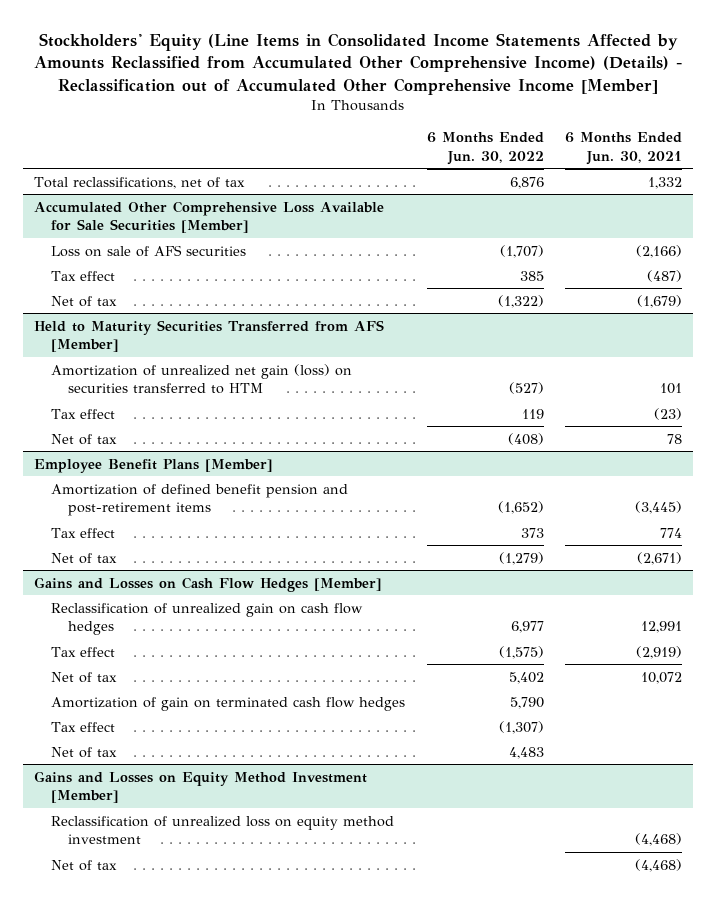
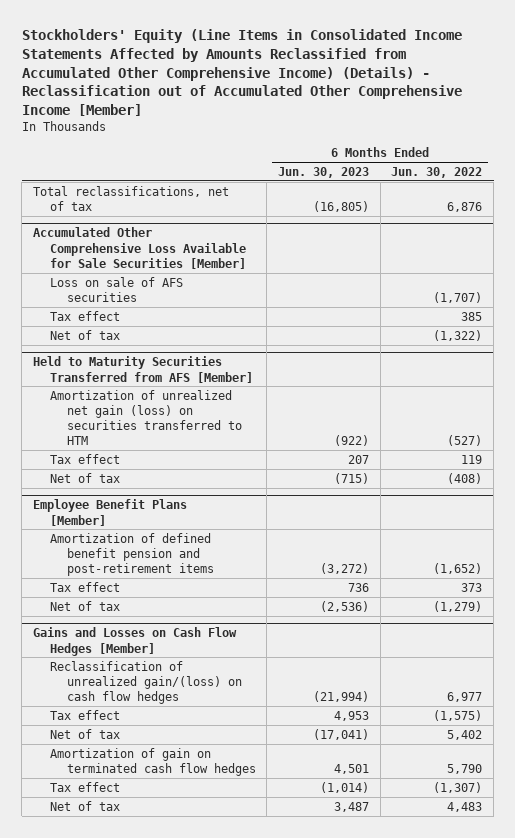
[565,132,683,165] 6 Months Ended Jun. 30, 2021 -> none
none -> [278,166,370,178] Jun. 30, 2023
[51,602,364,636] Reclassification of unrealized gain on cash flow hedges -> [49,660,242,705] Reclassification of unrealized gain/(loss) on cash flow hedges
[34,770,368,804] Gains and Losses on Equity Method Investment [Member] -> none
[51,815,395,845] Reclassification of unrealized loss on equity method investment -> none
[51,859,118,871] Net of tax -> none

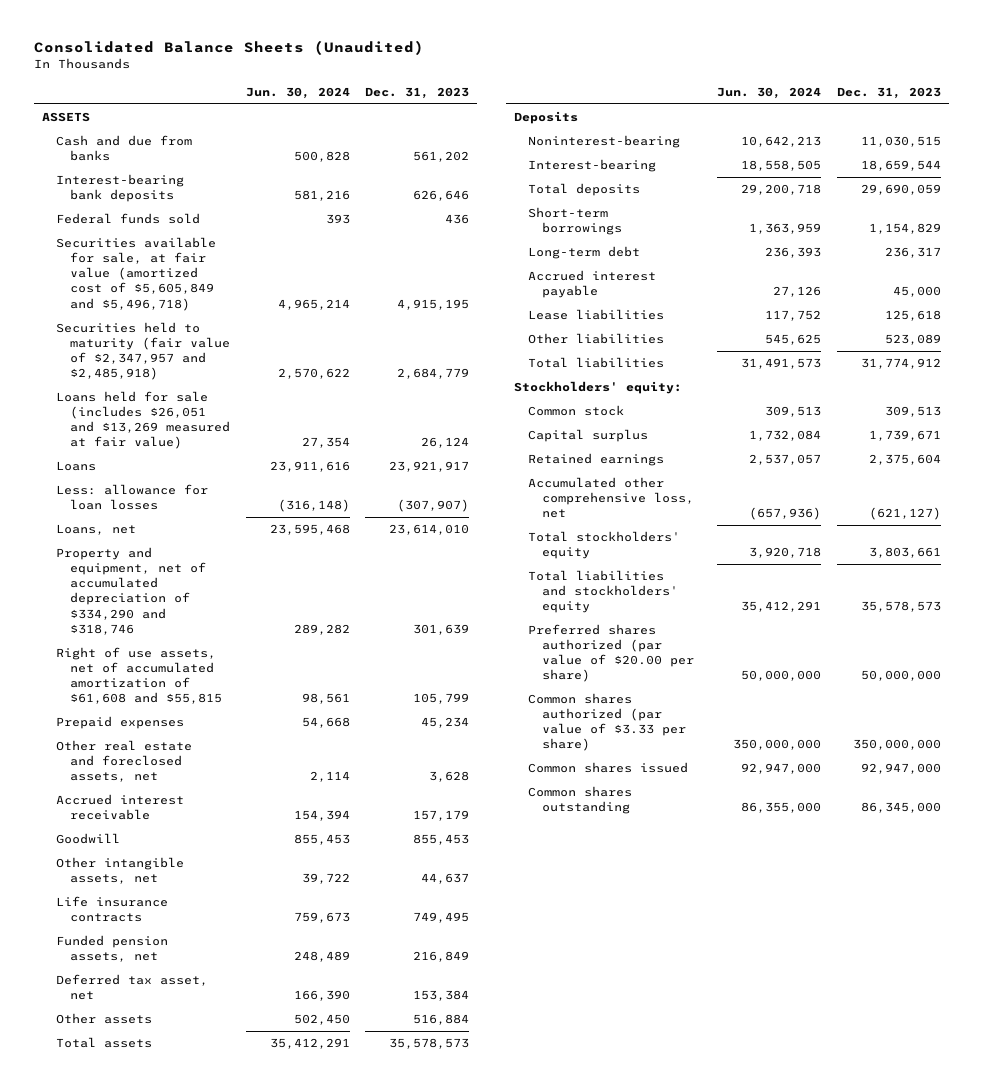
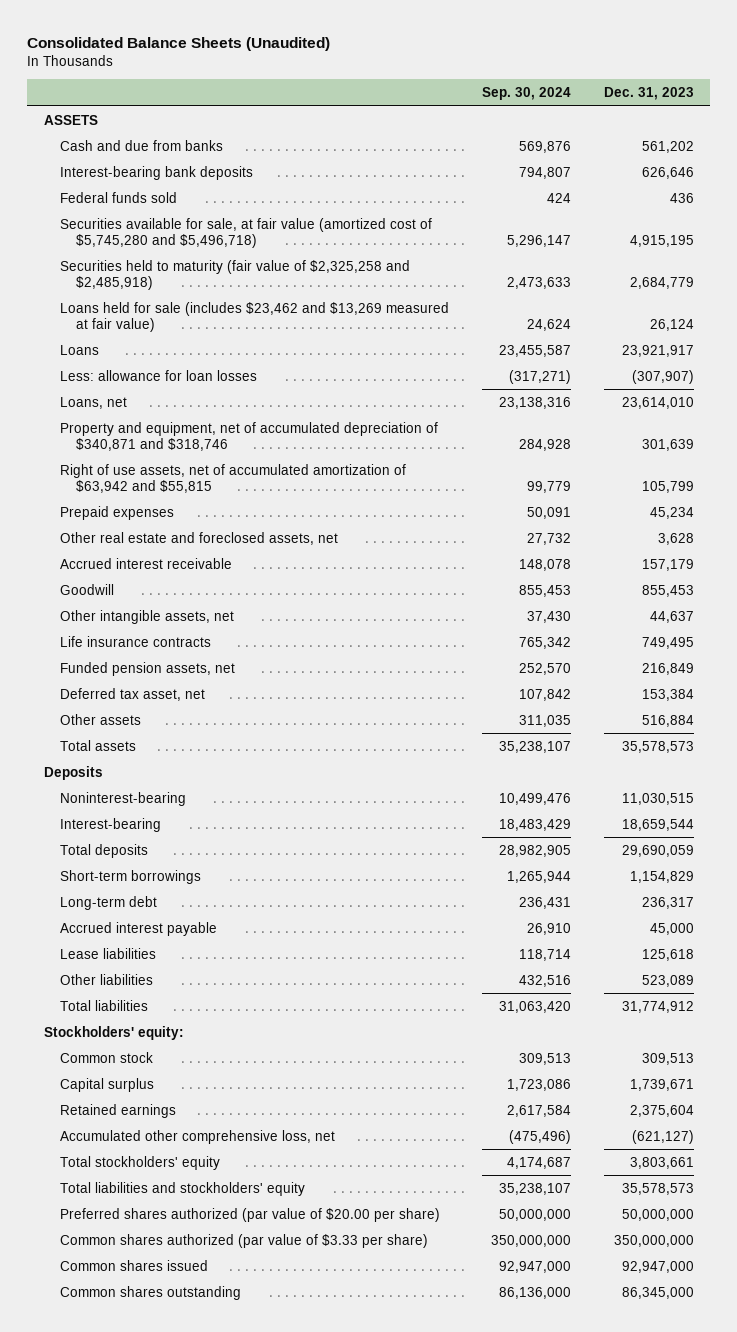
[245,86,350,99] Jun. 30, 2024 -> none
none -> [481,87,571,101] Sep. 30, 2024
[55,237,216,311] Securities available for sale, at fair value (amortized cost of $5,605,849 and $5,496,718) -> [59,217,432,248] Securities available for sale, at fair value (amortized cost of $5,745,280 and $5,496,718)
[55,322,231,381] Securities held to maturity (fair value of $2,347,957 and $2,485,918) -> [59,259,410,290] Securities held to maturity (fair value of $2,325,258 and $2,485,918)
[55,391,231,450] Loans held for sale (includes $26,051 and $13,269 measured at fair value) -> [59,301,449,332] Loans held for sale (includes $23,462 and $13,269 measured at fair value)
[55,547,207,635] Property and equipment, net of accumulated depreciation of $334,290 and $318,746 -> [59,421,438,451] Property and equipment, net of accumulated depreciation of $340,871 and $318,746
[55,647,223,705] Right of use assets, net of accumulated amortization of $61,608 and $55,815 -> [59,463,406,493] Right of use assets, net of accumulated amortization of $63,942 and $55,815

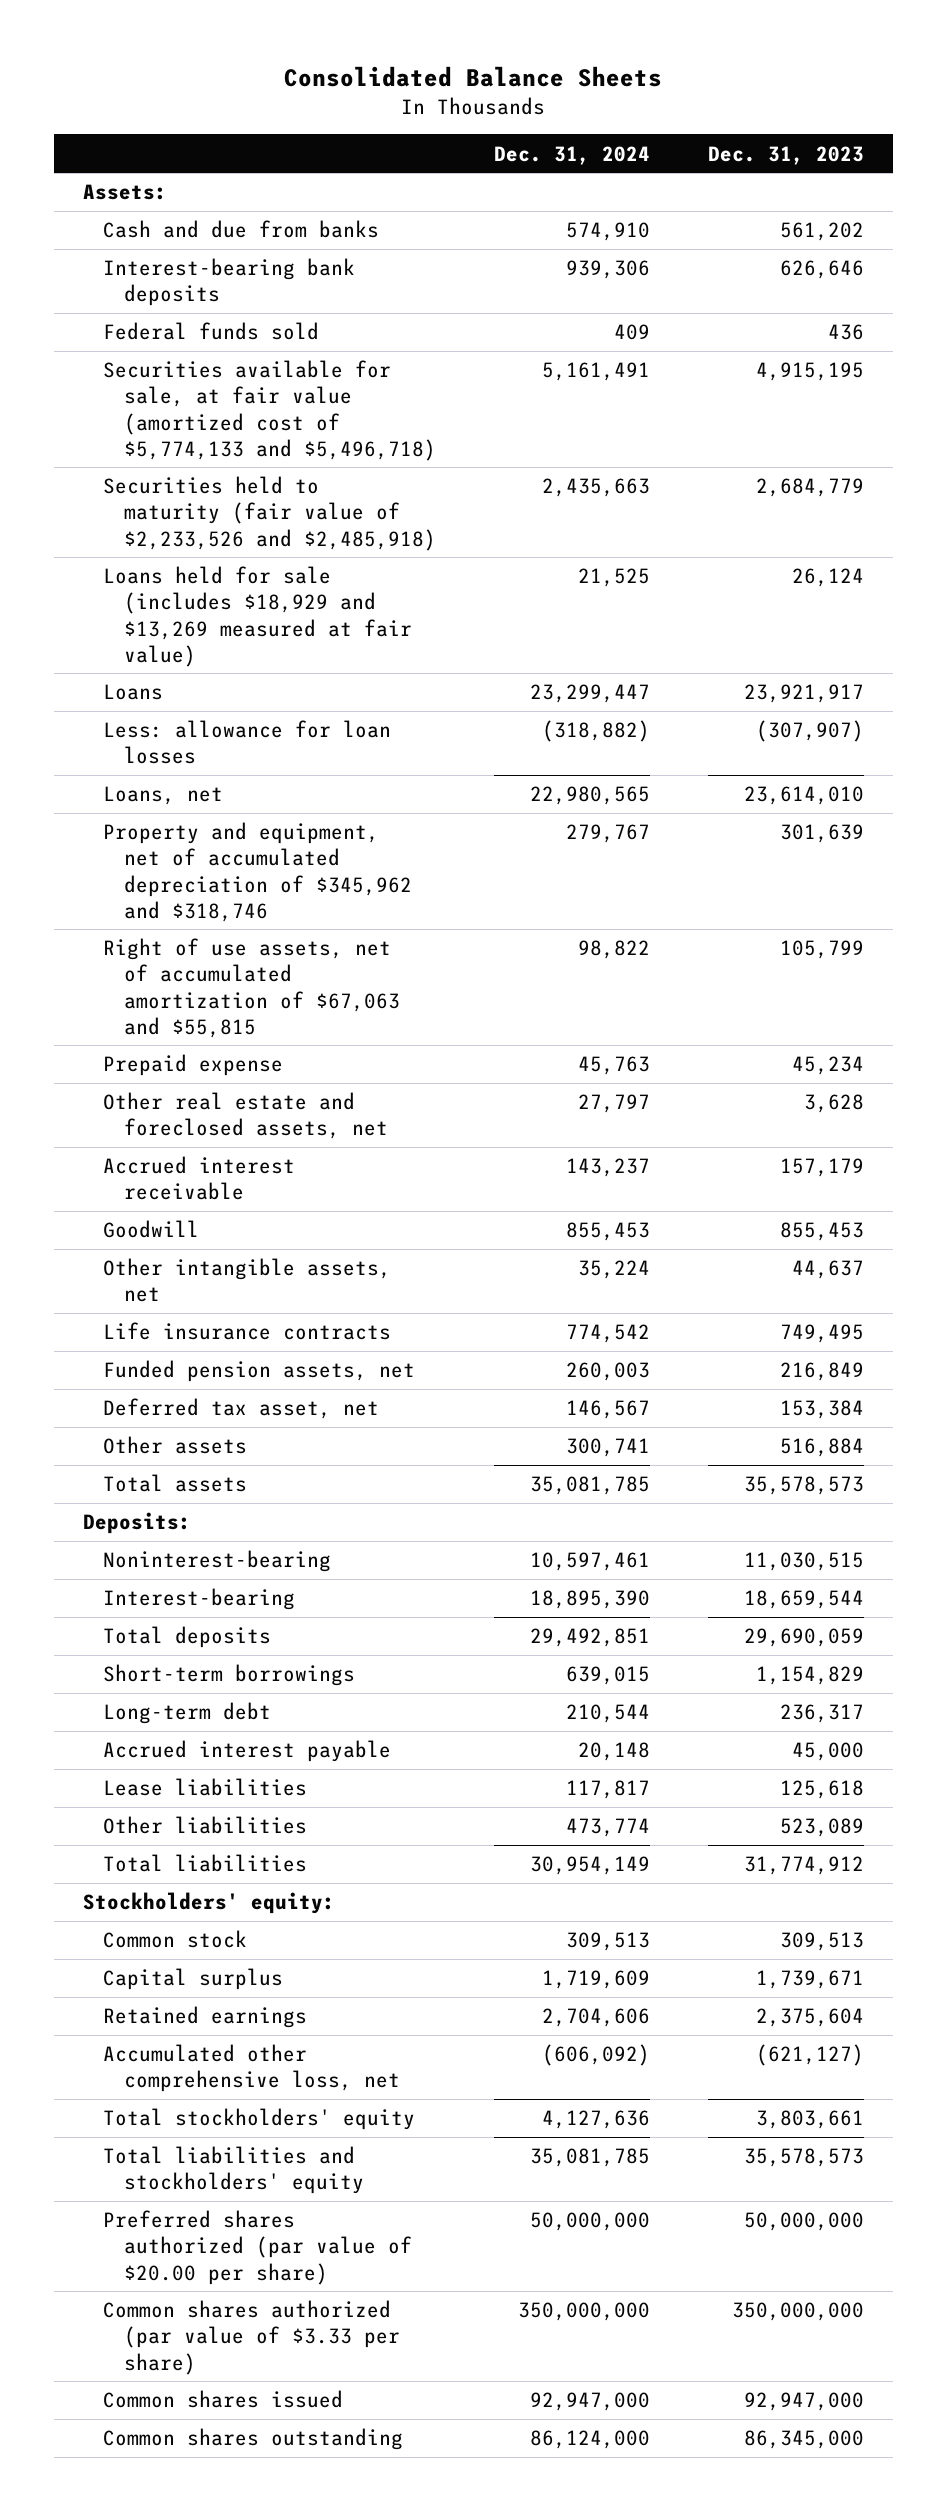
[27,37,331,52] Consolidated Balance Sheets (Unaudited) -> [284,65,663,87] Consolidated Balance Sheets
[481,87,571,101] Sep. 30, 2024 -> none
none -> [493,145,650,165] Dec. 31, 2024
[43,114,98,125] ASSETS -> [82,184,167,201] Assets:
[59,217,432,248] Securities available for sale, at fair value (amortized cost of $5,745,280 and $5,496,718) -> [103,360,436,461] Securities available for sale, at fair value (amortized cost of $5,774,133 and $5,496,718)
[59,259,410,290] Securities held to maturity (fair value of $2,325,258 and $2,485,918) -> [103,476,436,551] Securities held to maturity (fair value of $2,233,526 and $2,485,918)
[59,301,449,332] Loans held for sale (includes $23,462 and $13,269 measured at fair value) -> [103,566,412,667] Loans held for sale (includes $18,929 and $13,269 measured at fair value)
[59,421,438,451] Property and equipment, net of accumulated depreciation of $340,871 and $318,746 -> [103,822,412,922] Property and equipment, net of accumulated depreciation of $345,962 and $318,746
[59,463,406,493] Right of use assets, net of accumulated amortization of $63,942 and $55,815 -> [103,938,400,1038] Right of use assets, net of accumulated amortization of $67,063 and $55,815
[59,505,174,520] Prepaid expenses -> [103,1054,284,1077] Prepaid expense
[43,765,103,780] Deposits -> [82,1512,191,1535] Deposits:

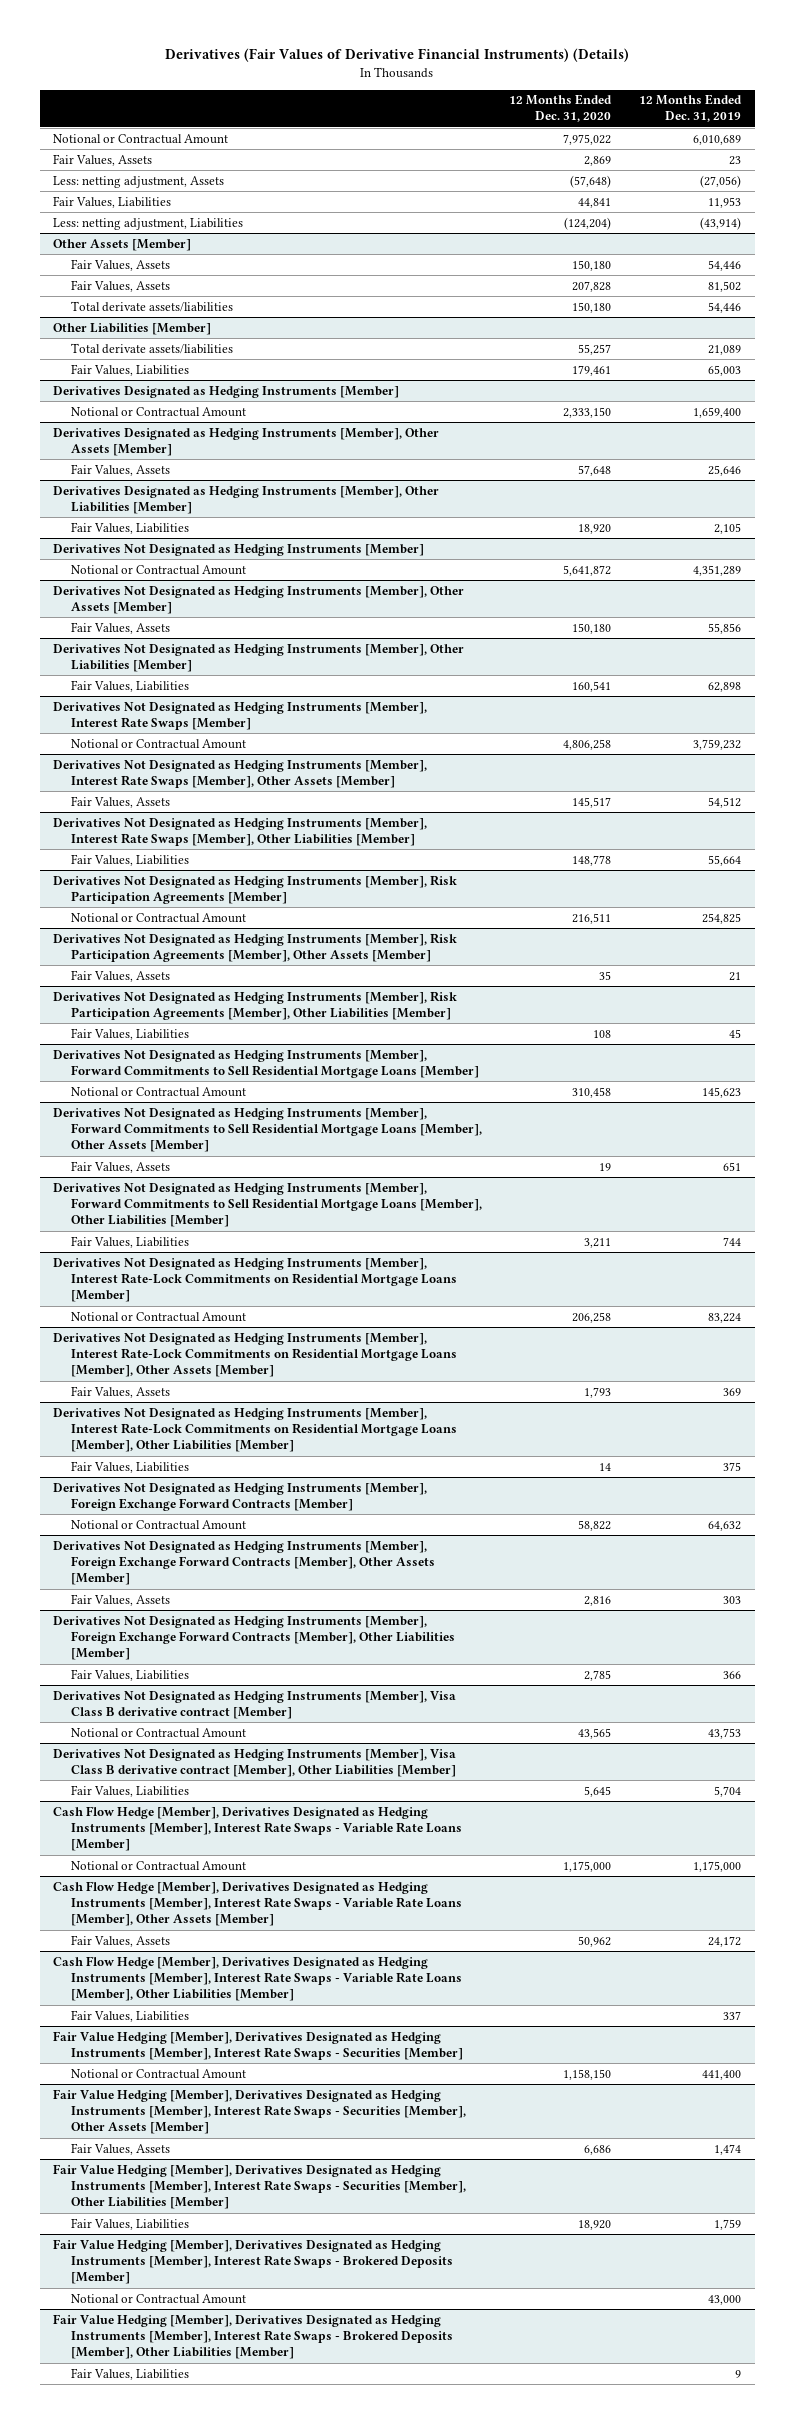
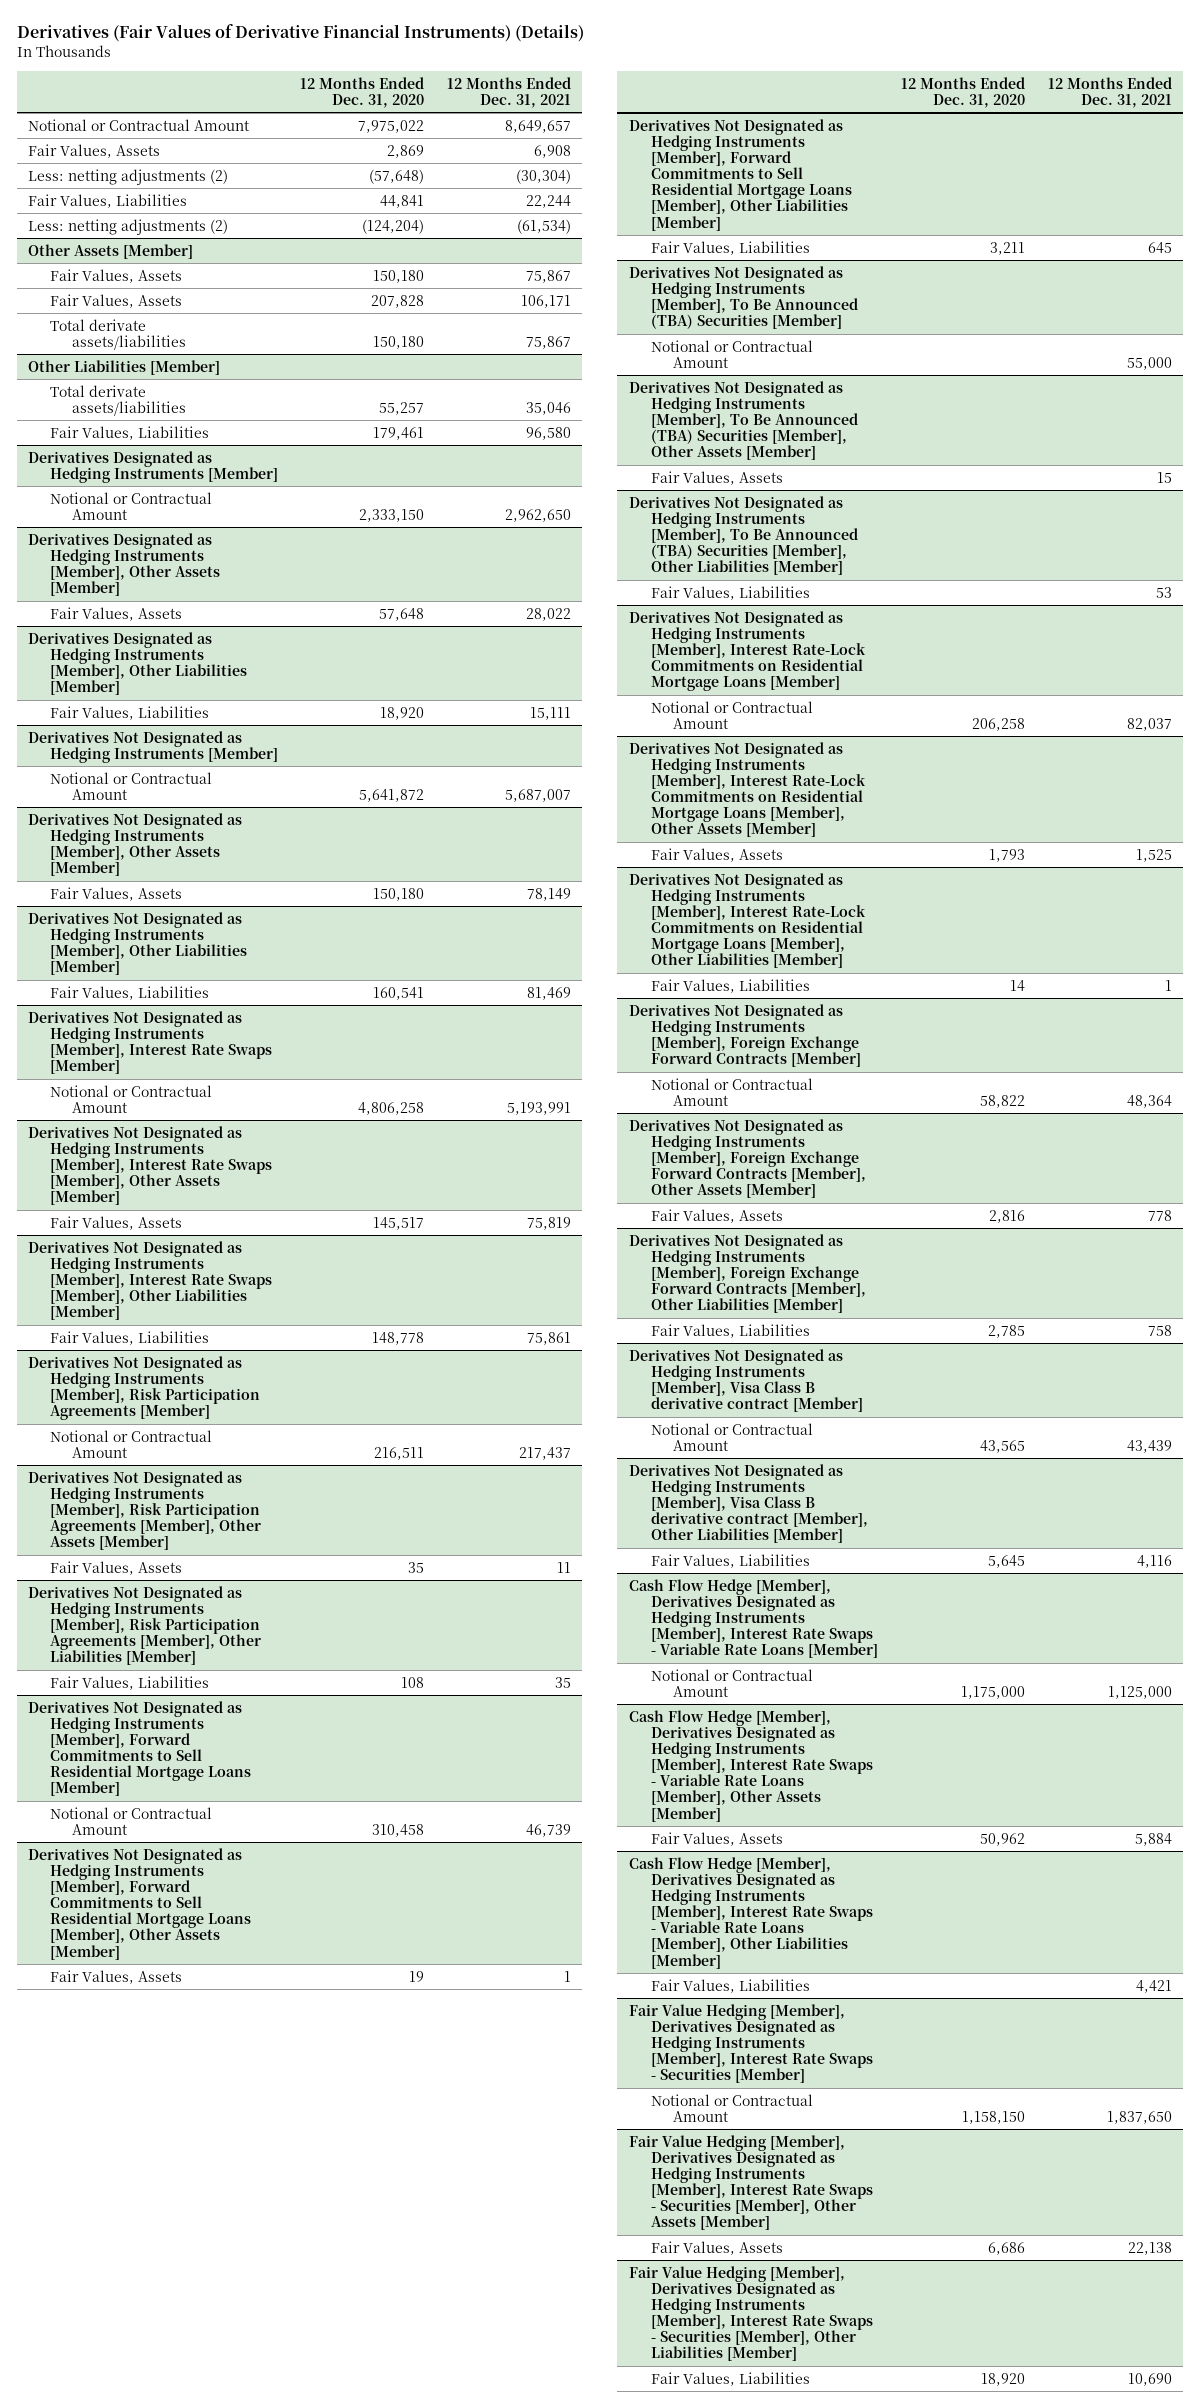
[639,94,743,123] 12 Months Ended Dec. 31, 2019 -> none
none -> [447,76,572,109] 12 Months Ended Dec. 31, 2021
[53,175,225,188] Less: netting adjustment, Assets -> [27,168,228,185] Less: netting adjustments (2)
[53,217,244,230] Less: netting adjustment, Liabilities -> [27,218,228,235] Less: netting adjustments (2)
none -> [628,265,858,330] Derivatives Not Designated as Hedging Instruments [Member], To Be Announced (TBA) Securities [Member]
none -> [650,339,813,368] Notional or Contractual Amount
none -> [628,380,858,461] Derivatives Not Designated as Hedging Instruments [Member], To Be Announced (TBA) Securities [Member], Other Assets [Member]
none -> [650,470,783,485] Fair Values, Assets
none -> [628,495,858,576] Derivatives Not Designated as Hedging Instruments [Member], To Be Announced (TBA) Securities [Member], Other Liabilities [Member]
none -> [650,585,810,600] Fair Values, Liabilities
[53,2238,453,2285] Fair Value Hedging [Member], Derivatives Designated as Hedging Instruments [Member], Interest Rate Swaps - Brokered Deposits [Member] -> none
[70,2293,246,2304] Notional or Contractual Amount -> none
[53,2313,453,2360] Fair Value Hedging [Member], Derivatives Designated as Hedging Instruments [Member], Interest Rate Swaps - Brokered Deposits [Member], Other Liabilities [Member] -> none
[70,2367,189,2380] Fair Values, Liabilities -> none

